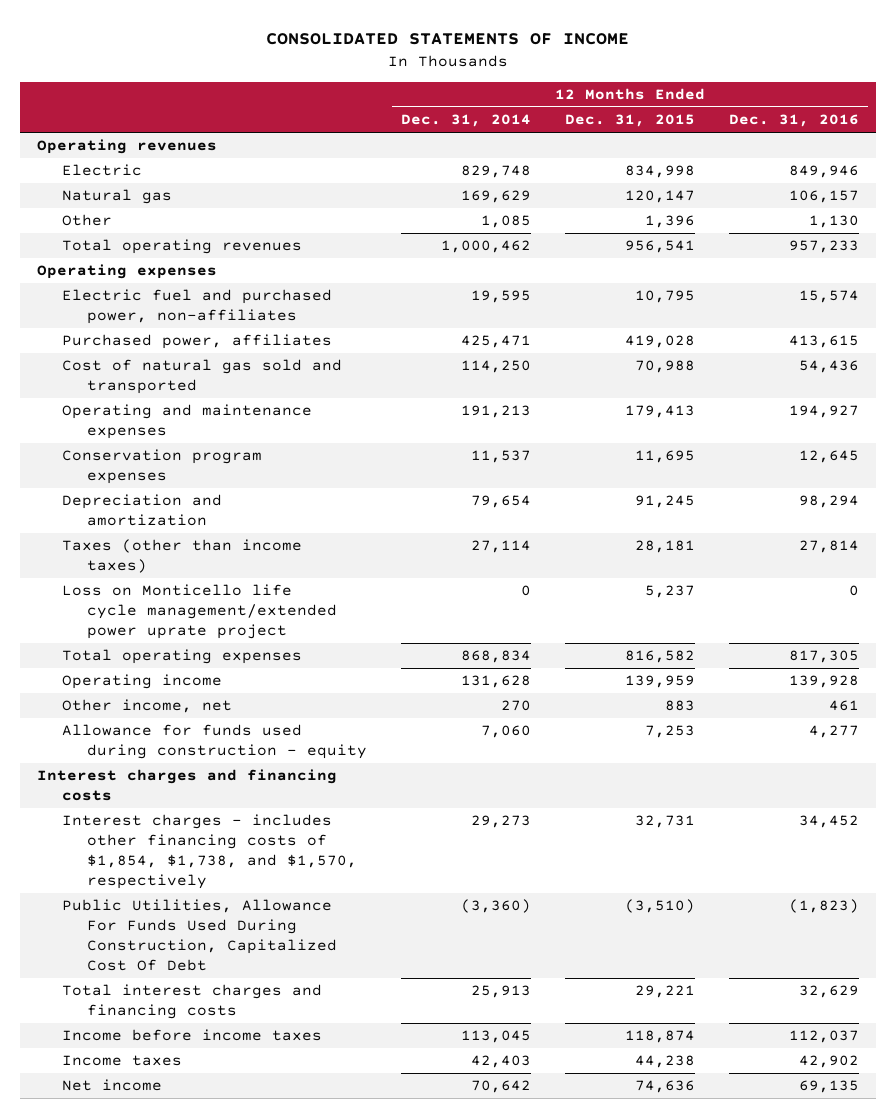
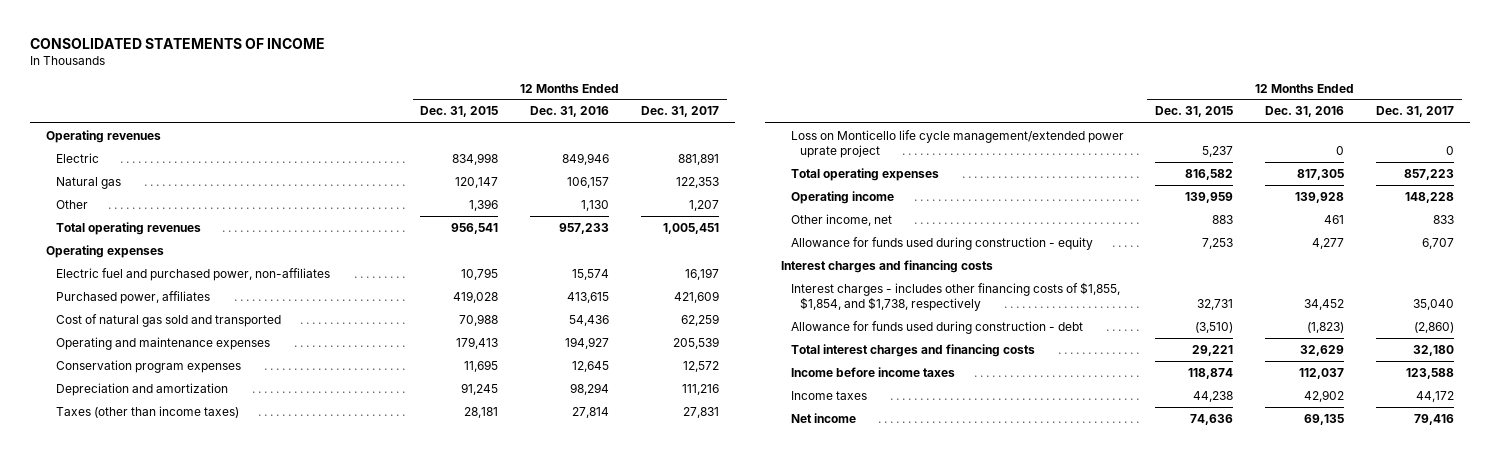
[400,114,531,128] Dec. 31, 2014 -> none
none -> [641,106,720,118] Dec. 31, 2017
[61,814,357,889] Interest charges - includes other financing costs of $1,854, $1,738, and $1,570, respectively -> [790,281,1120,311] Interest charges - includes other financing costs of $1,855, $1,854, and $1,738, respectively
[61,899,337,971] Public Utilities, Allowance For Funds Used During Construction, Capitalized Cost Of Debt -> [790,320,1083,334] Allowance for funds used during construction - debt

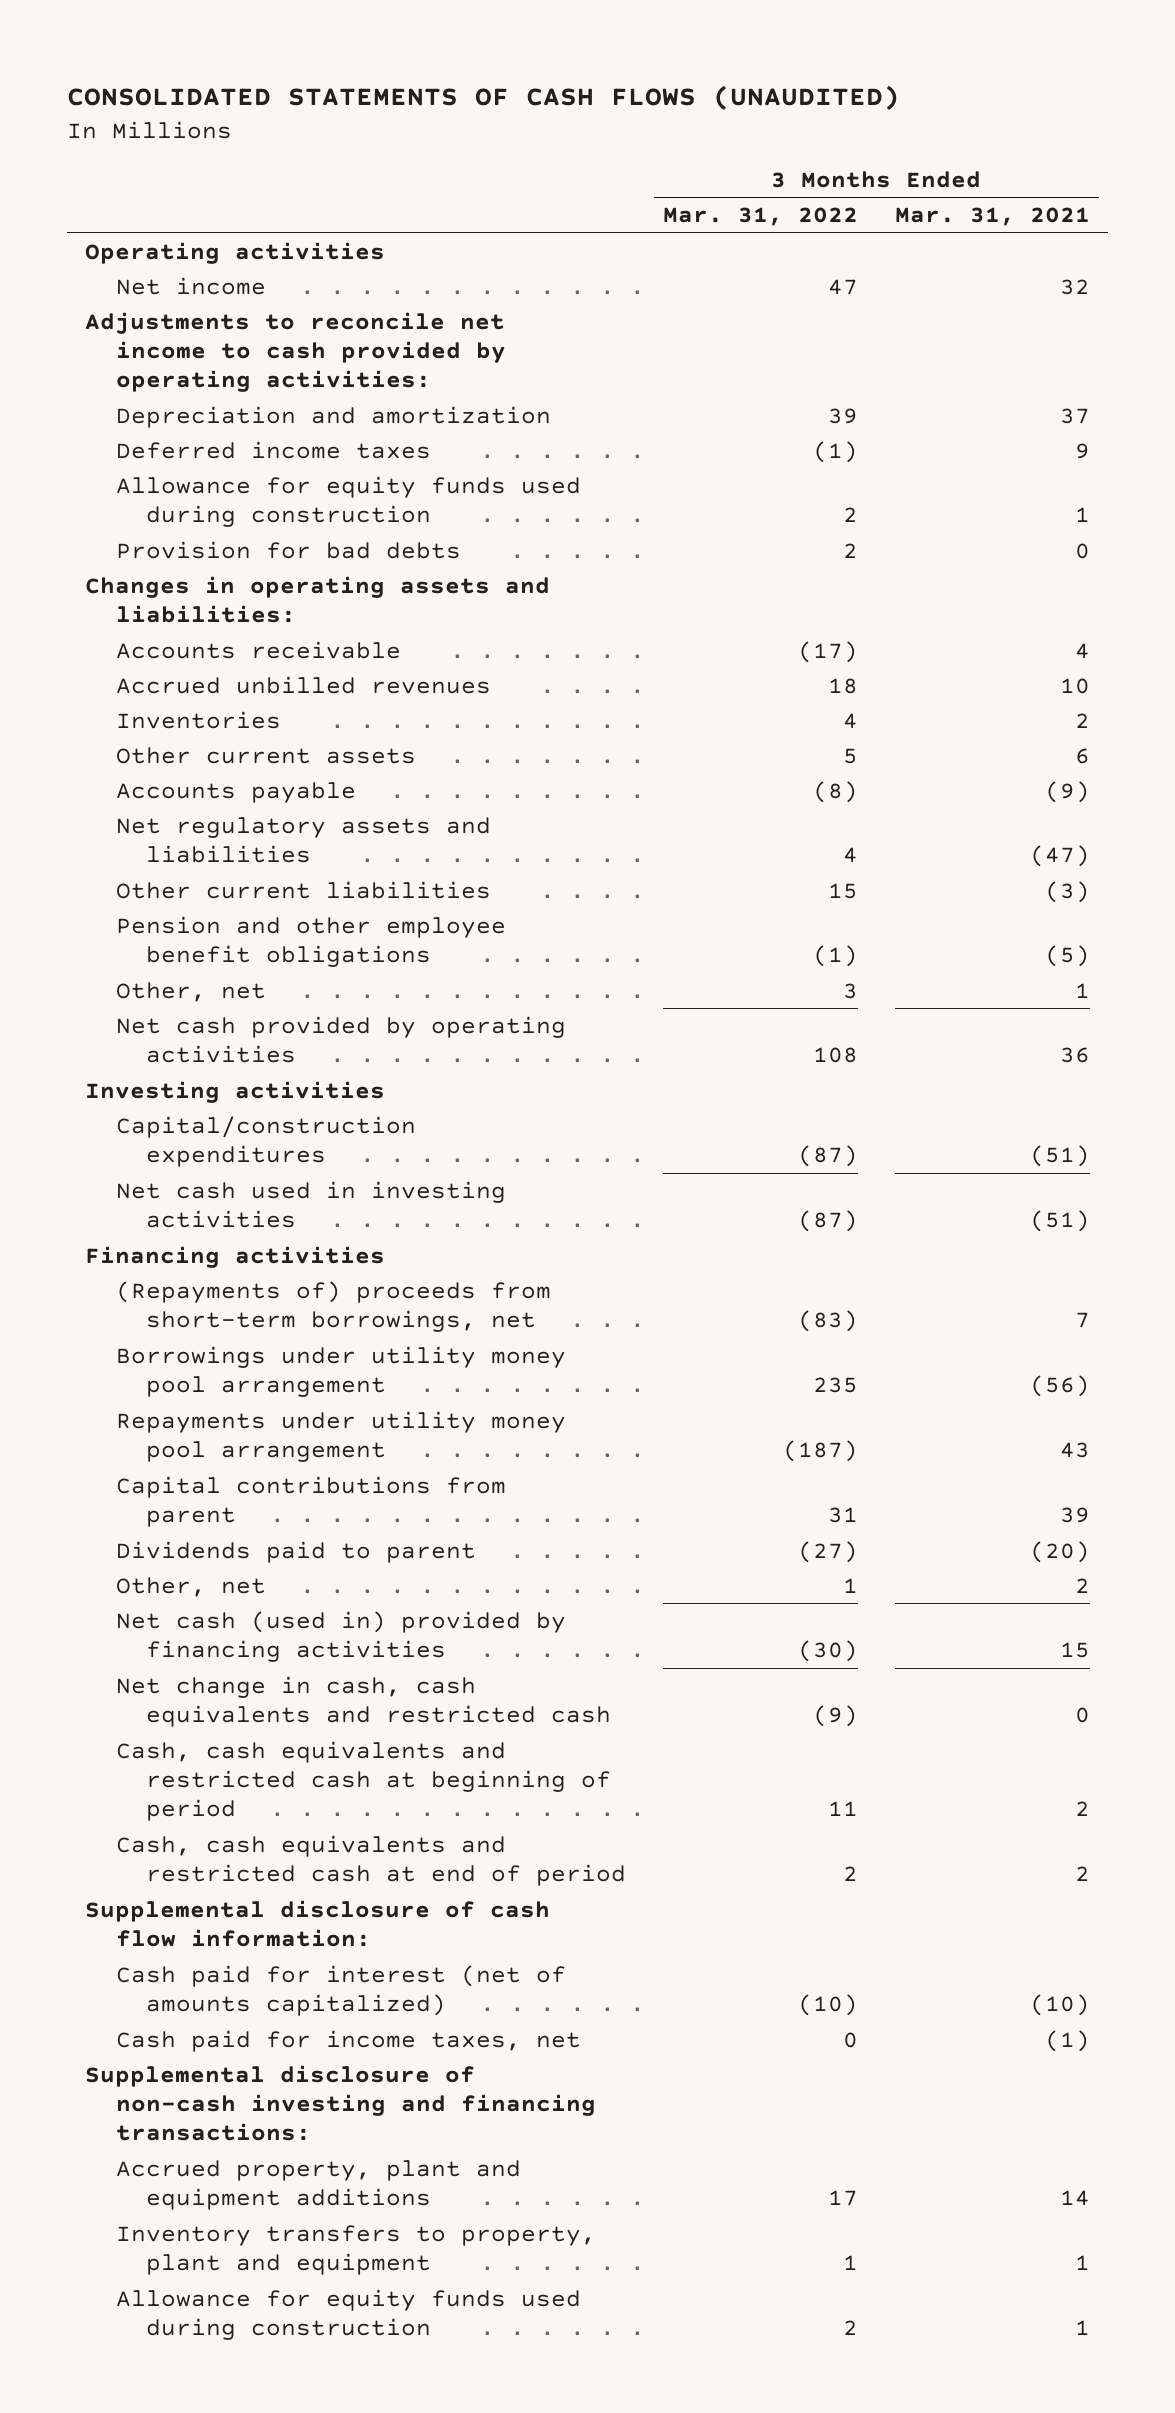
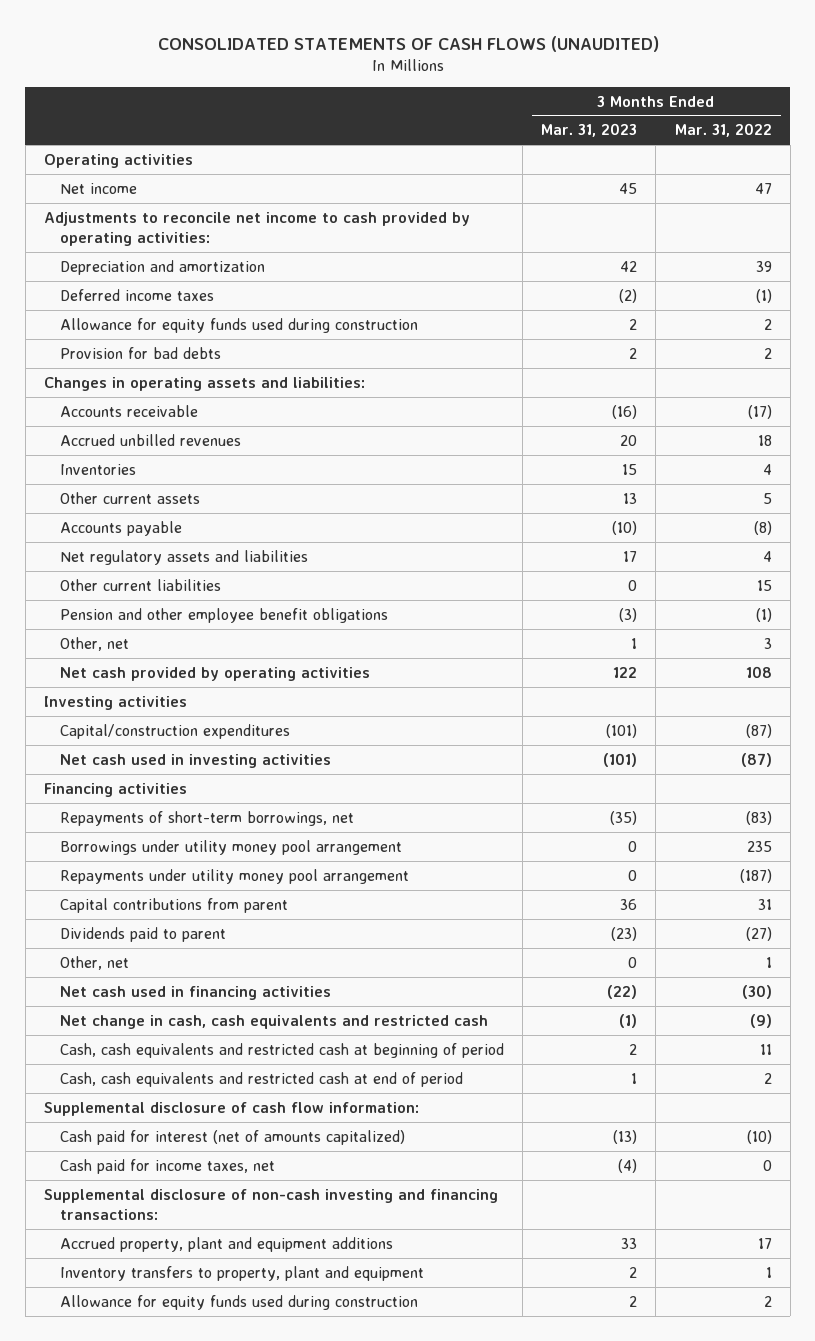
[894,207,1090,227] Mar. 31, 2021 -> none
none -> [541,123,638,138] Mar. 31, 2023
[115,1280,551,1333] (Repayments of) proceeds from short-term borrowings, net -> [59,810,354,826] Repayments of short-term borrowings, net
[115,1610,566,1663] Net cash (used in) provided by financing activities -> [59,985,331,1000] Net cash used in financing activities

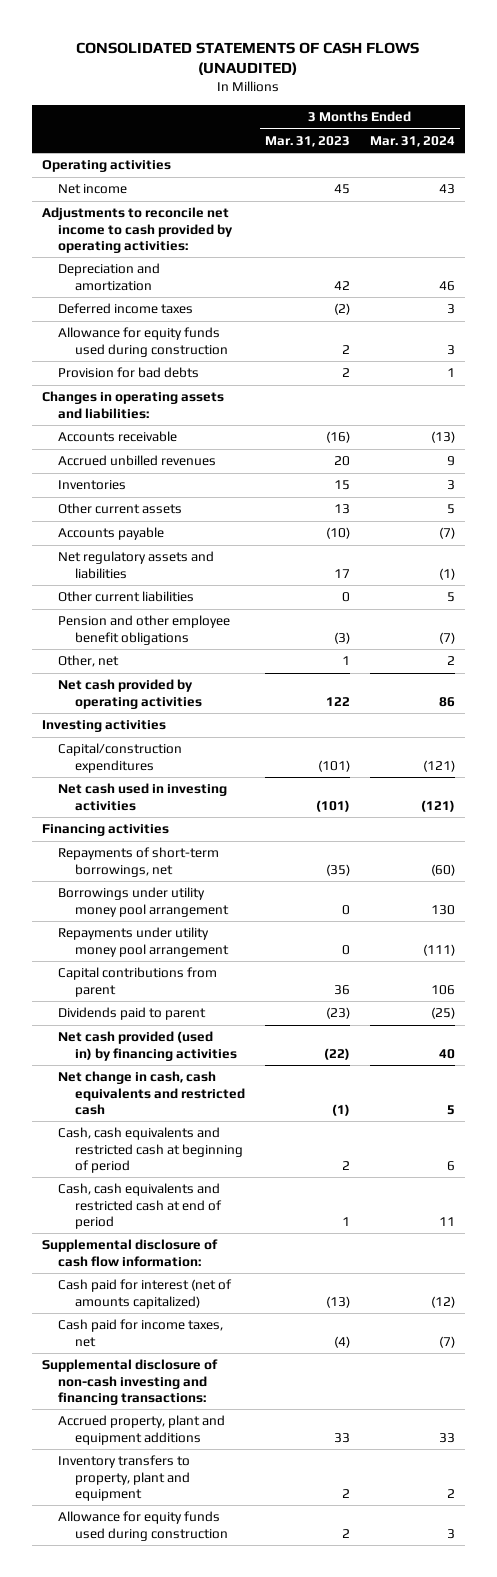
[674,123,772,138] Mar. 31, 2022 -> none
none -> [369,135,455,147] Mar. 31, 2024
[59,955,129,970] Other, net -> none
[59,985,331,1000] Net cash used in financing activities -> [58,1031,237,1061] Net cash provided (used in) by financing activities

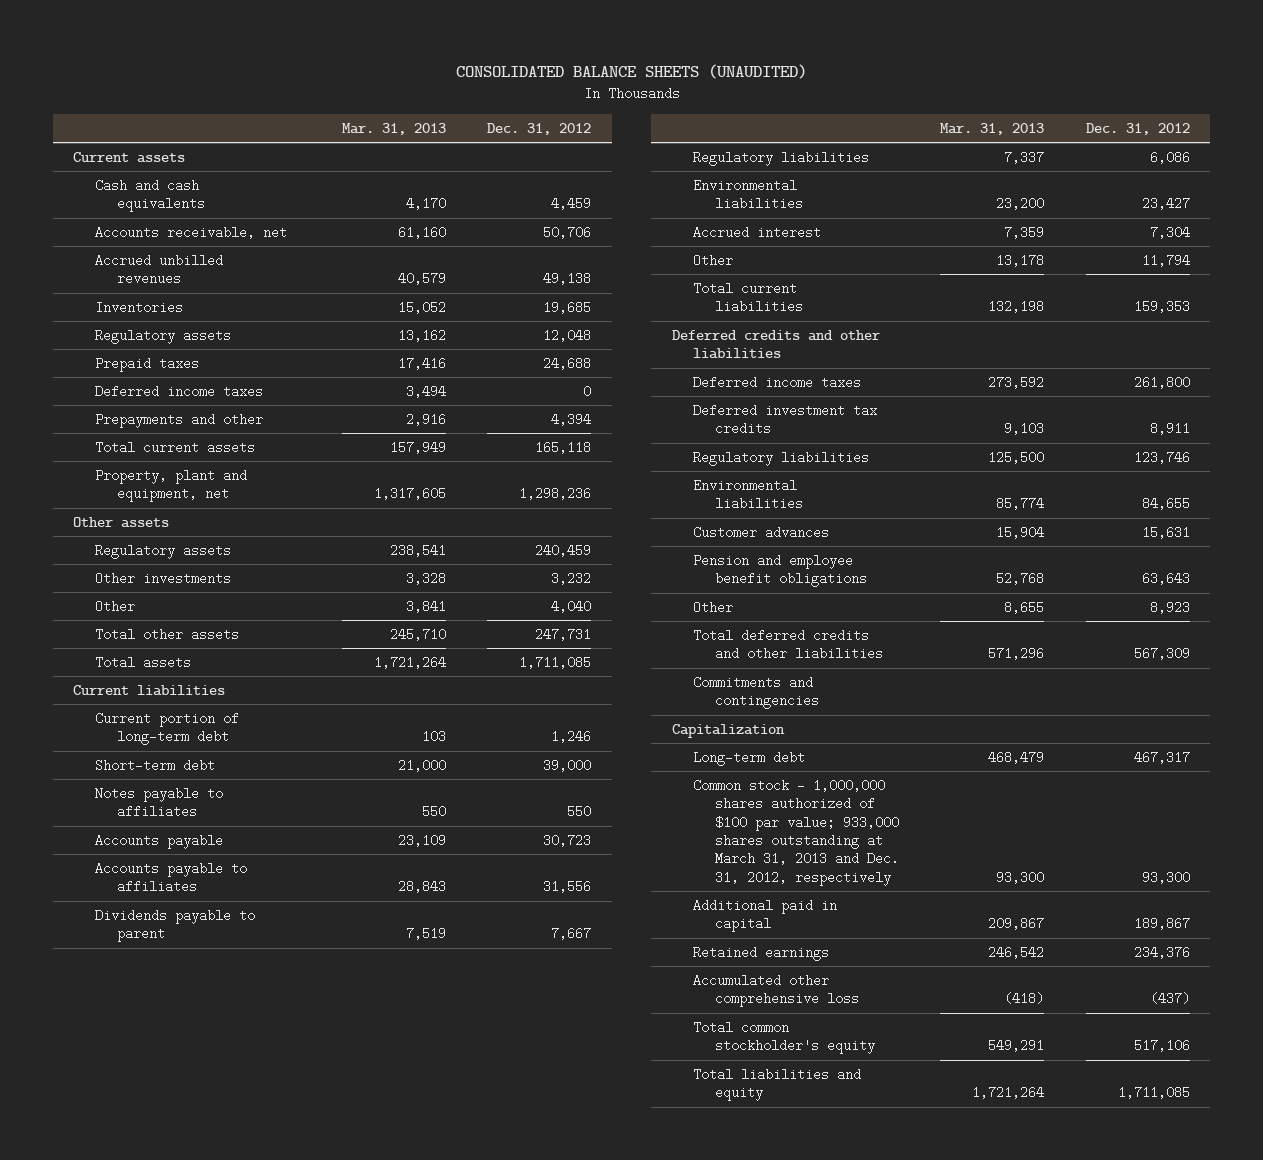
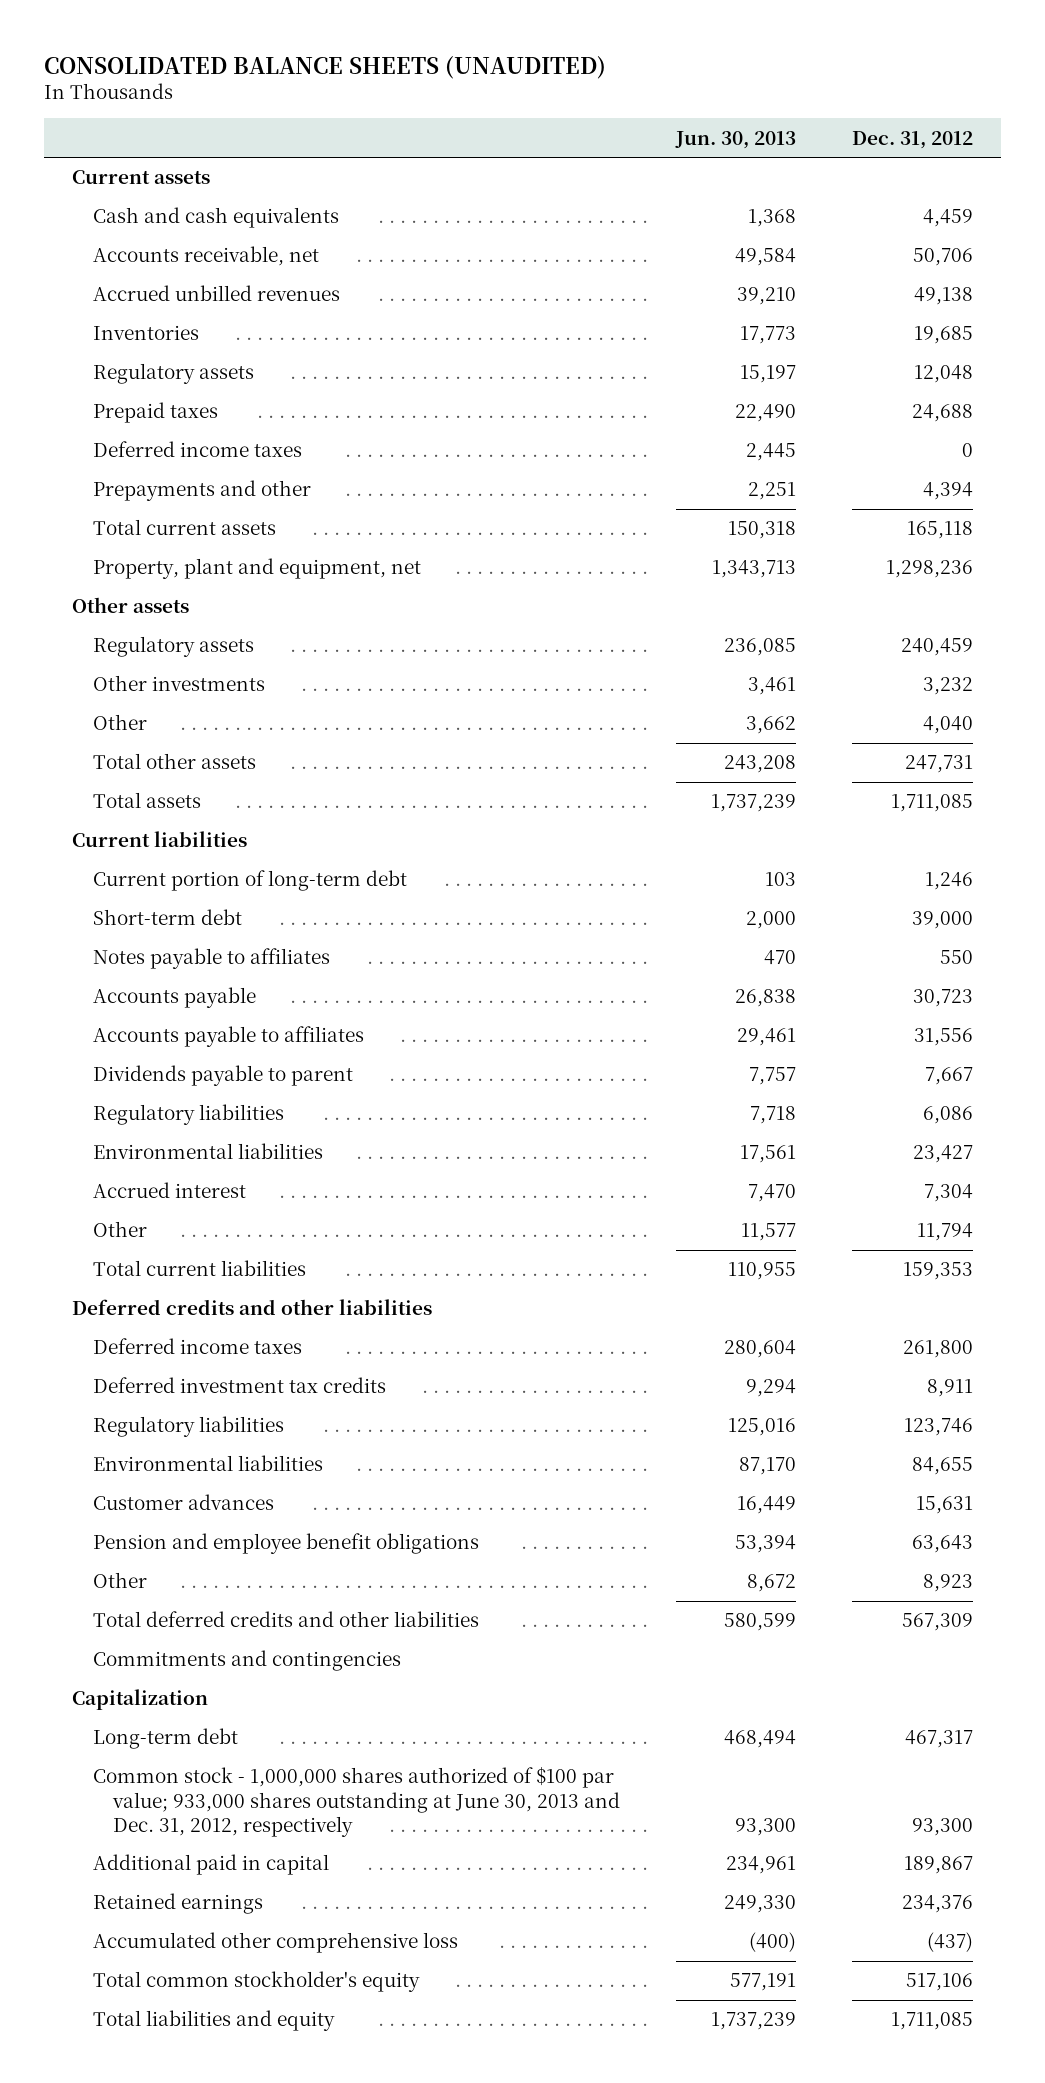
[341,123,446,136] Mar. 31, 2013 -> none
none -> [675,130,797,149] Jun. 30, 2013
[693,778,900,886] Common stock - 1,000,000 shares authorized of $100 par value; 933,000 shares outstanding at March 31, 2013 and Dec. 31, 2012, respectively -> [92,1767,621,1837] Common stock - 1,000,000 shares authorized of $100 par value; 933,000 shares outstanding at June 30, 2013 and Dec. 31, 2012, respectively

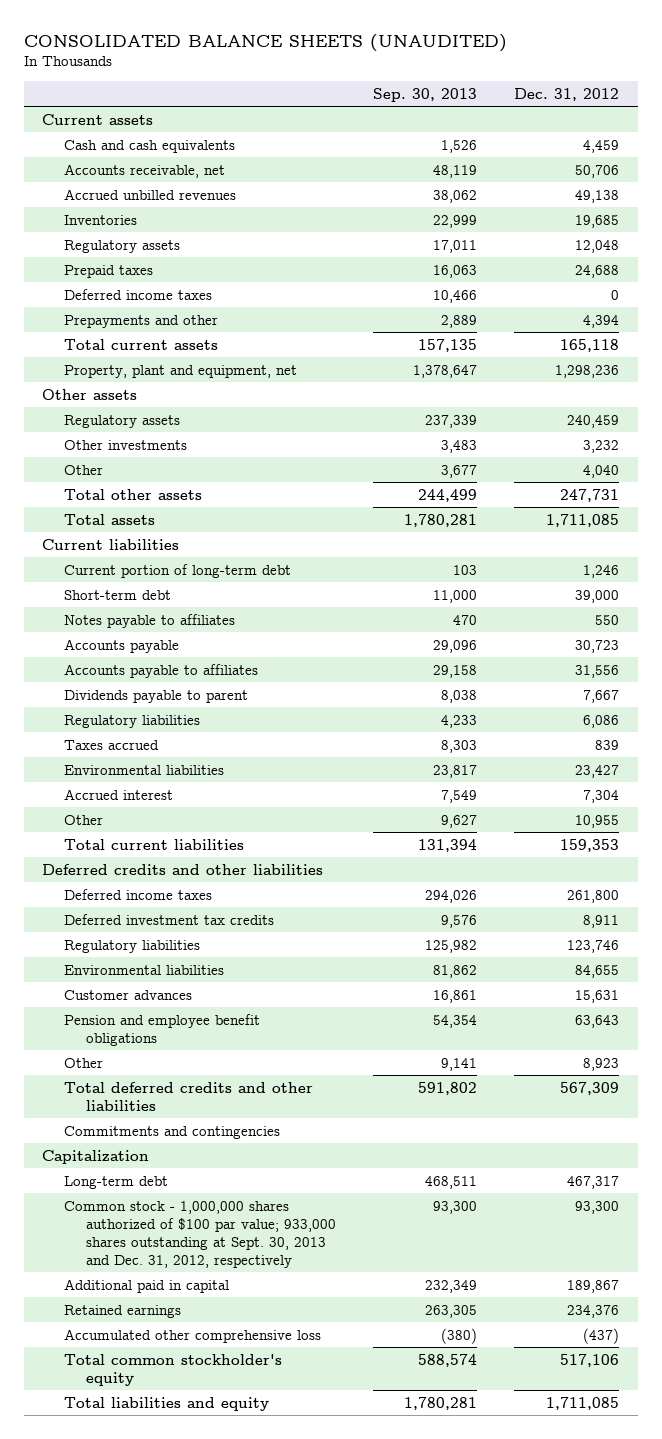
[675,130,797,149] Jun. 30, 2013 -> none
none -> [373,87,478,102] Sep. 30, 2013
none -> [64,739,160,750] Taxes accrued
[916,1223,973,1242] 11,794 -> [575,814,620,828] 10,955
[92,1767,621,1837] Common stock - 1,000,000 shares authorized of $100 par value; 933,000 shares outstanding at June 30, 2013 and Dec. 31, 2012, respectively -> [64,1200,337,1269] Common stock - 1,000,000 shares authorized of $100 par value; 933,000 shares outstanding at Sept. 30, 2013 and Dec. 31, 2012, respectively

